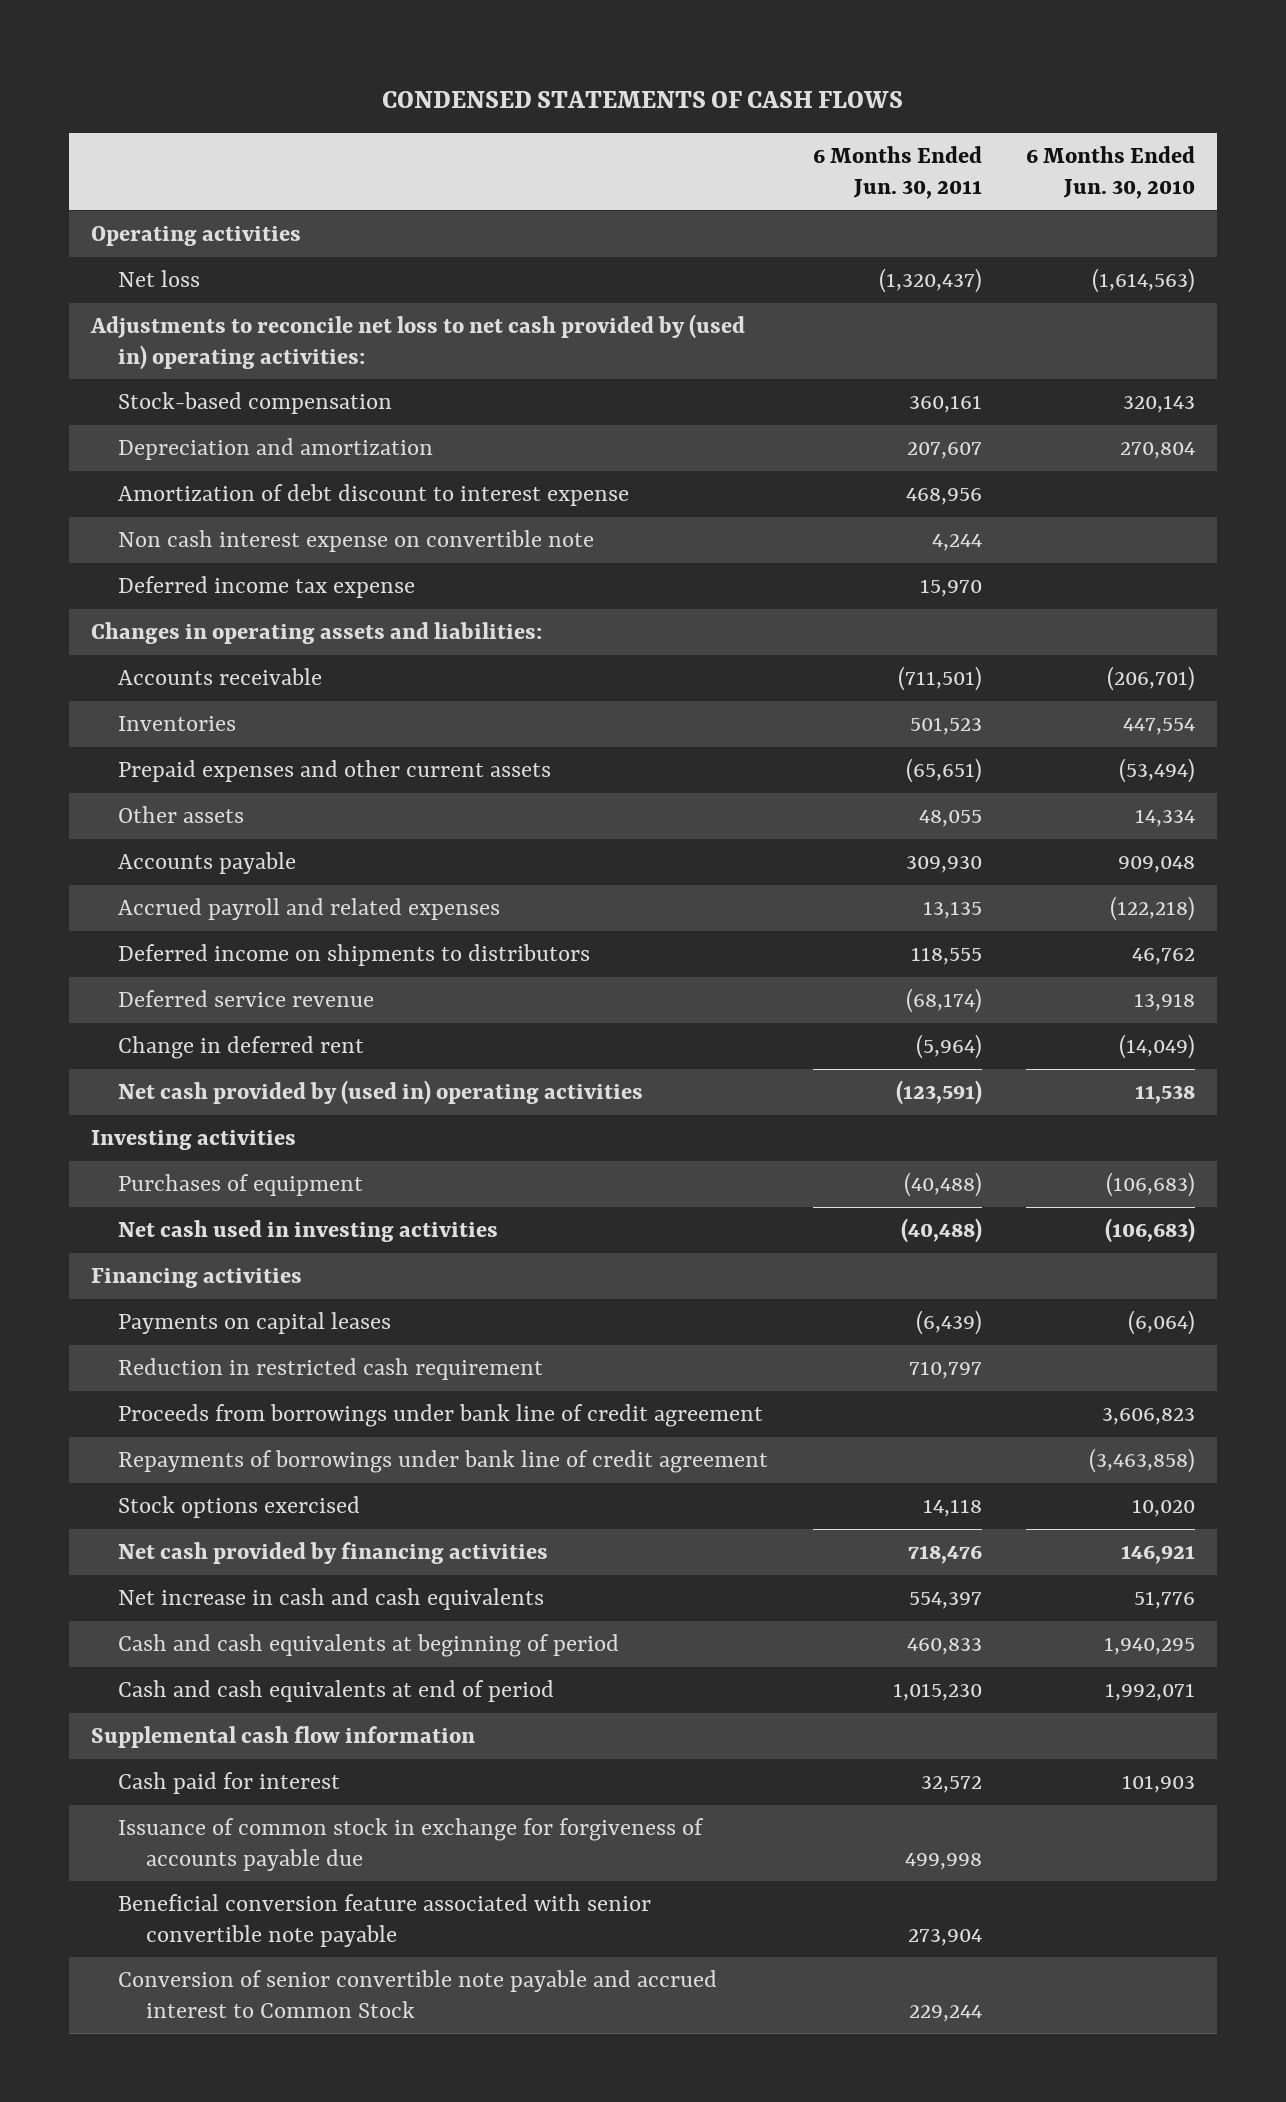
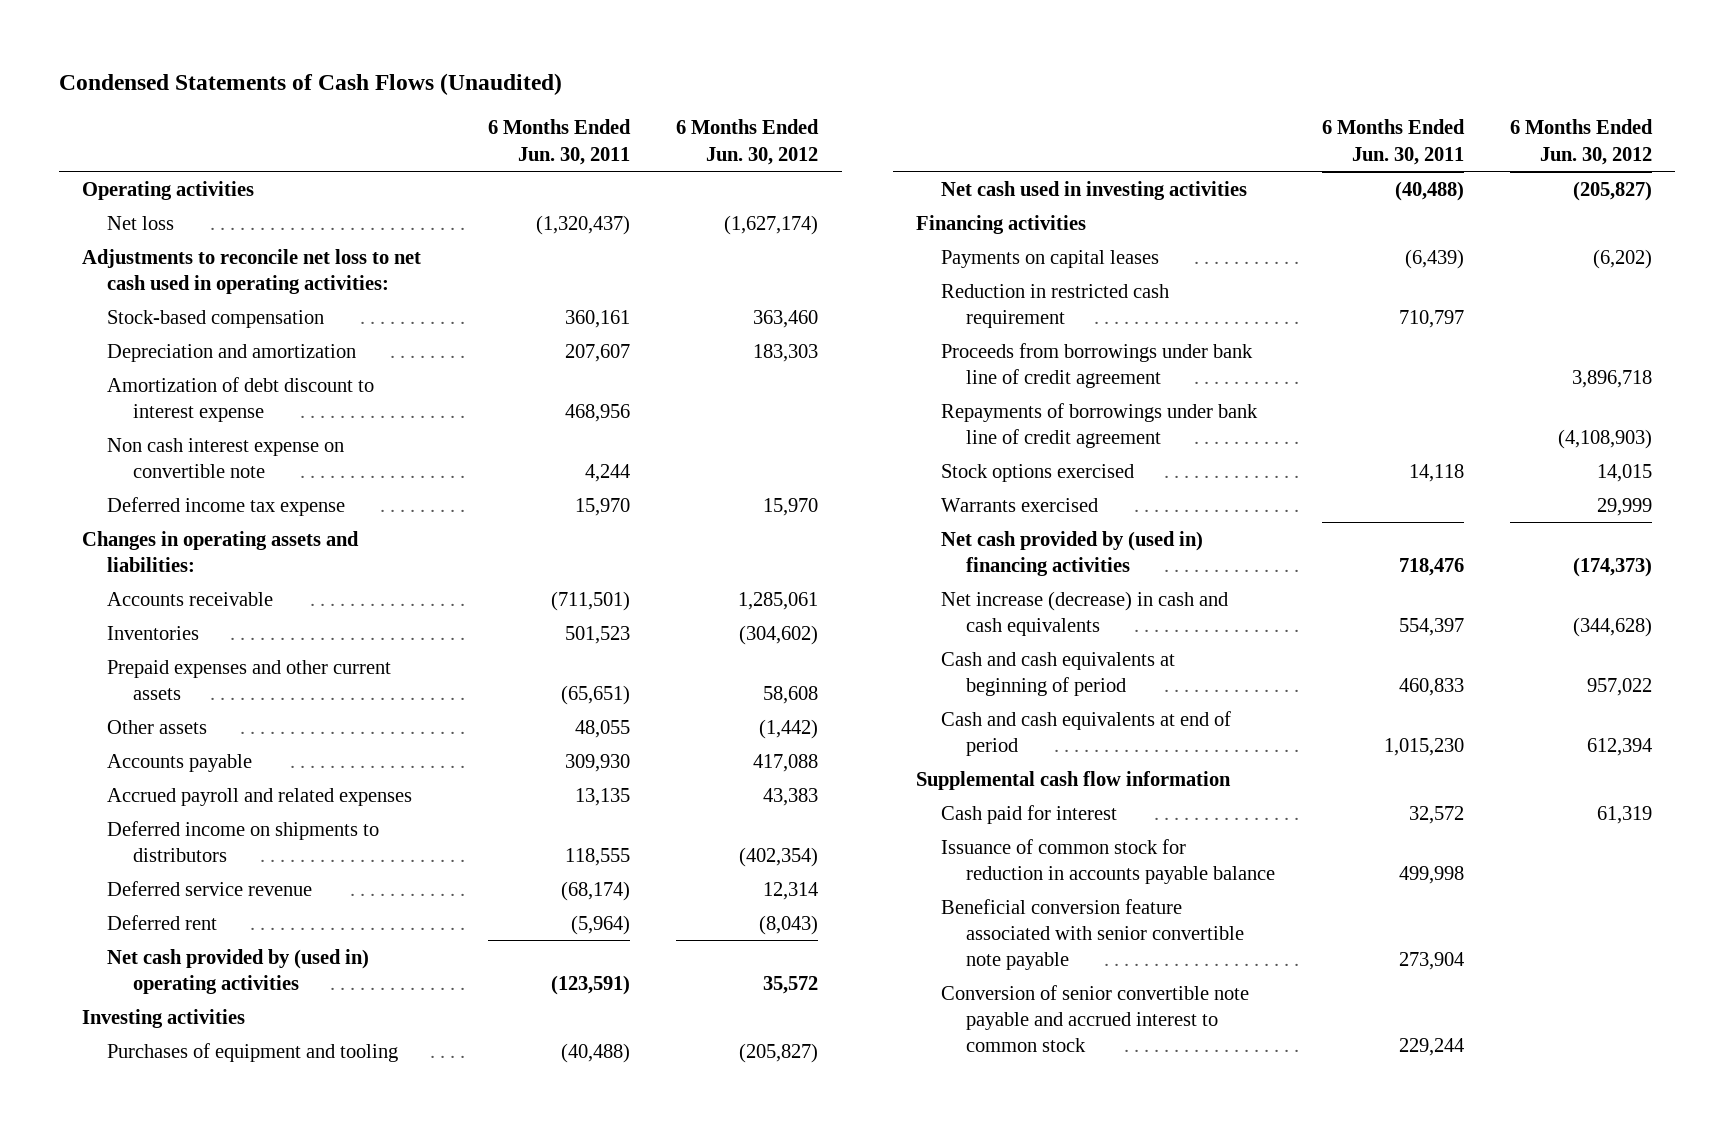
[381,90,903,108] CONDENSED STATEMENTS OF CASH FLOWS -> [58,73,562,96] Condensed Statements of Cash Flows (Unaudited)
[1025,146,1195,200] 6 Months Ended Jun. 30, 2010 -> none
none -> [676,119,820,165] 6 Months Ended Jun. 30, 2012
[89,313,745,370] Adjustments to reconcile net loss to net cash provided by (used in) operating activities: -> [81,248,421,294] Adjustments to reconcile net loss to net cash used in operating activities:
[118,1035,365,1059] Change in deferred rent -> [107,914,218,930] Deferred rent
[118,1173,364,1196] Purchases of equipment -> [107,1042,399,1062] Purchases of equipment and tooling
none -> [941,497,1099,512] Warrants exercised
[118,1541,549,1564] Net cash provided by financing activities -> [941,530,1204,576] Net cash provided by (used in) financing activities
[118,1587,545,1610] Net increase in cash and cash equivalents -> [941,590,1229,636] Net increase (decrease) in cash and cash equivalents
[118,1817,705,1871] Issuance of common stock in exchange for forgiveness of accounts payable due -> [941,838,1276,884] Issuance of common stock for reduction in accounts payable balance
[118,1969,718,2018] Conversion of senior convertible note payable and accrued interest to Common Stock -> [941,984,1250,1053] Conversion of senior convertible note payable and accrued interest to common stock

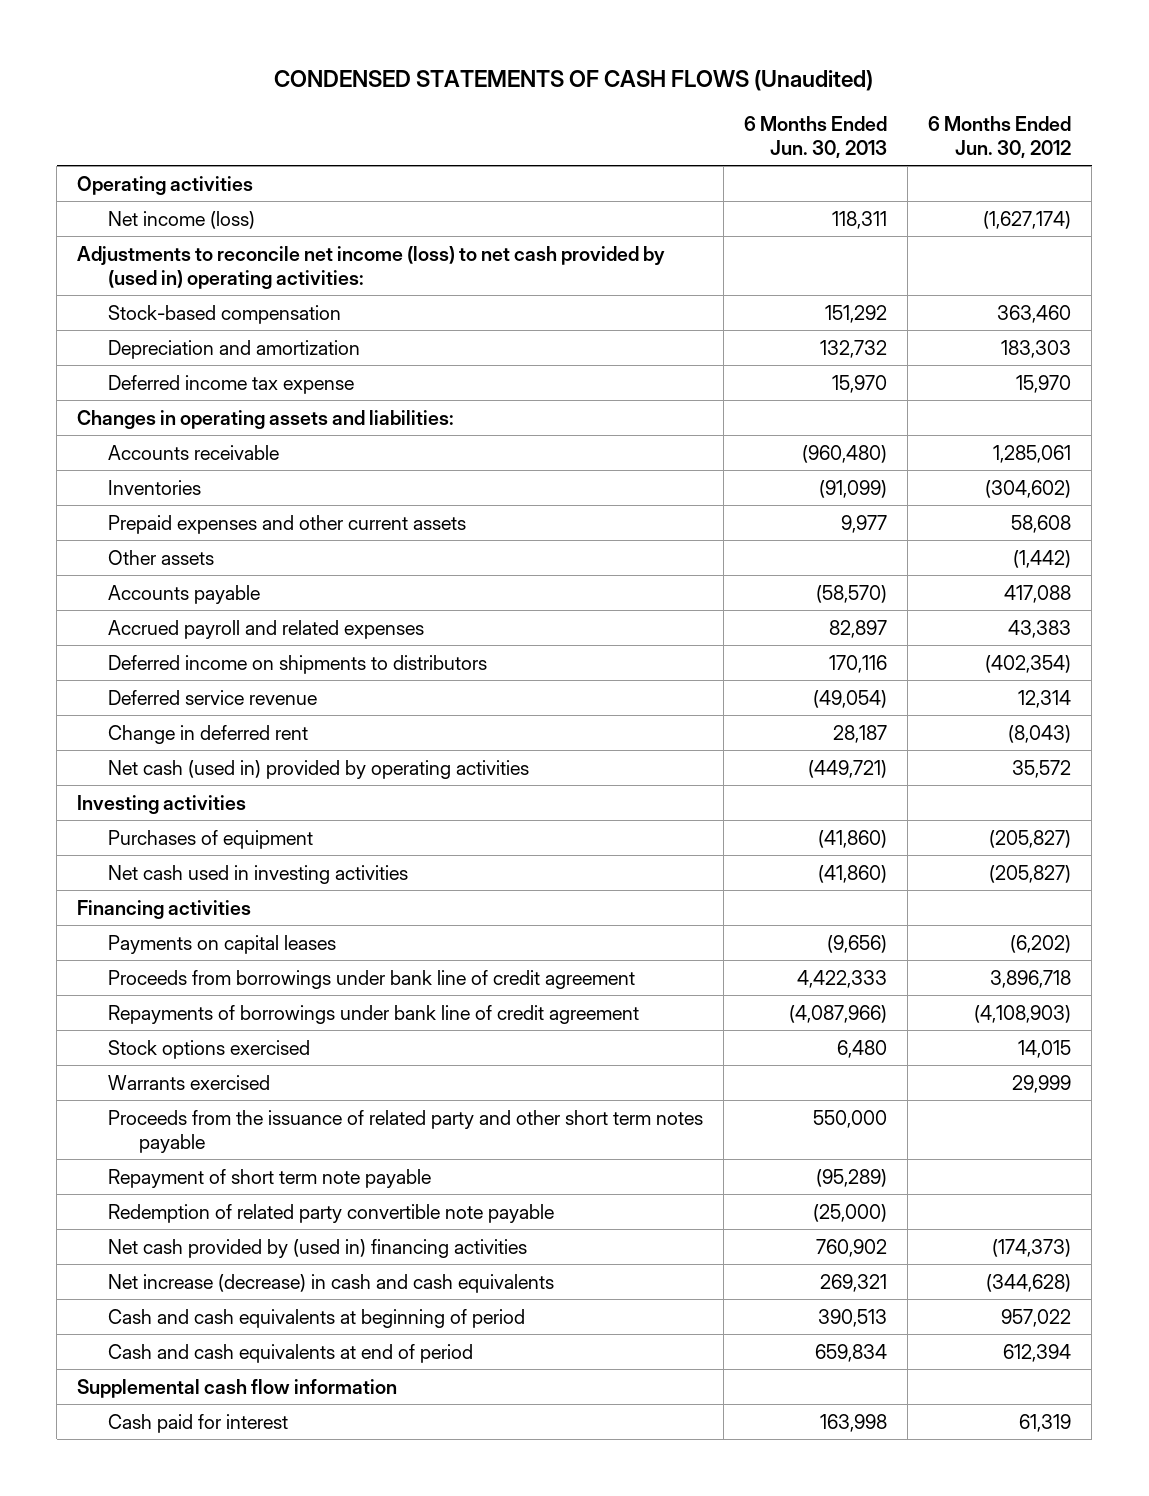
[58,73,562,96] Condensed Statements of Cash Flows (Unaudited) -> [274,69,874,91] CONDENSED STATEMENTS OF CASH FLOWS (Unaudited)
[487,119,631,165] 6 Months Ended Jun. 30, 2011 -> none
none -> [744,115,888,159] 6 Months Ended Jun. 30, 2013
[107,215,175,230] Net loss -> [107,210,255,229] Net income (loss)
[81,248,421,294] Adjustments to reconcile net loss to net cash used in operating activities: -> [77,245,666,289] Adjustments to reconcile net income (loss) to net cash provided by (used in) operating activities:
[107,376,375,422] Amortization of debt discount to interest expense -> none
[107,437,345,478] Non cash interest expense on convertible note -> none
[107,914,218,930] Deferred rent -> [107,724,308,744] Change in deferred rent
[107,948,370,994] Net cash provided by (used in) operating activities -> [107,759,529,779] Net cash (used in) provided by operating activities
[107,1042,399,1062] Purchases of equipment and tooling -> [107,829,313,849] Purchases of equipment
[941,283,1170,328] Reduction in restricted cash requirement -> none
none -> [107,1109,703,1153] Proceeds from the issuance of related party and other short term notes payable
none -> [107,1168,431,1188] Repayment of short term note payable
none -> [107,1203,554,1223] Redemption of related party convertible note payable
[941,838,1276,884] Issuance of common stock for reduction in accounts payable balance -> none
[941,898,1245,971] Beneficial conversion feature associated with senior convertible note payable -> none
[941,984,1250,1053] Conversion of senior convertible note payable and accrued interest to common stock -> none

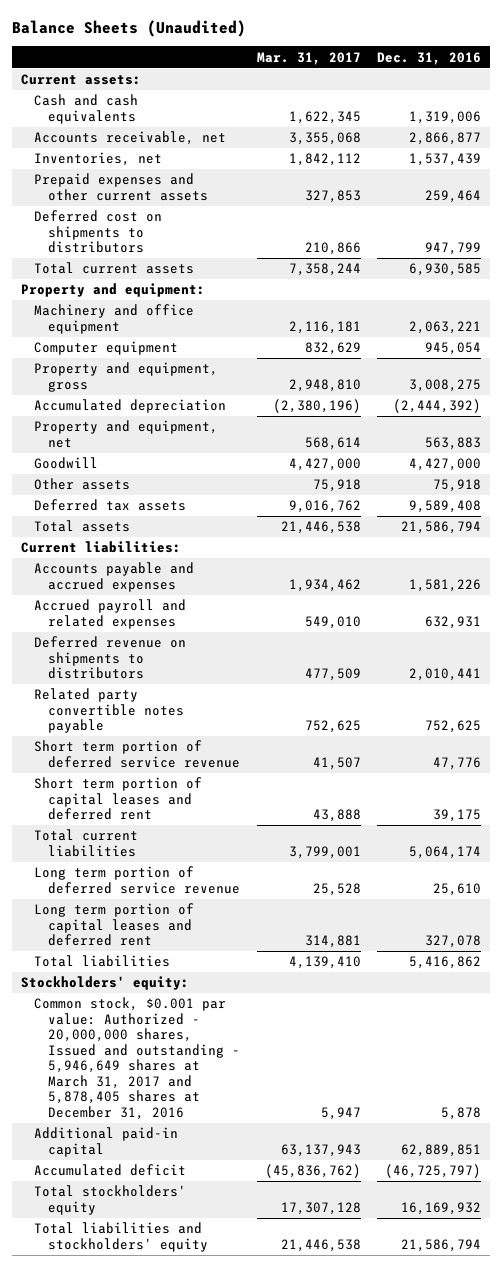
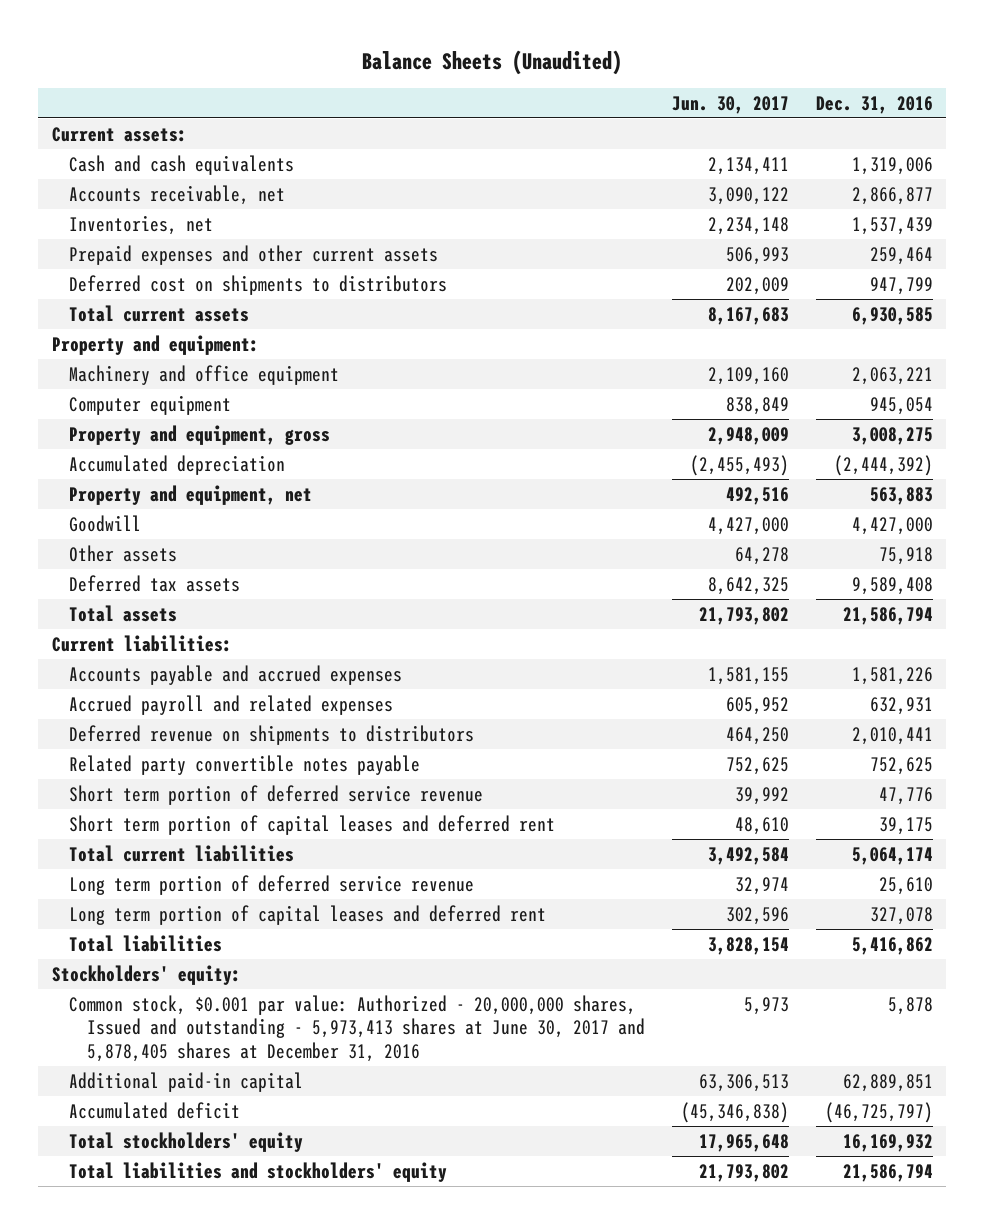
[256,51,361,65] Mar. 31, 2017 -> none
none -> [671,95,789,114] Jun. 30, 2017
[34,997,241,1120] Common stock, $0.001 par value: Authorized - 20,000,000 shares, Issued and outstanding - 5,946,649 shares at March 31, 2017 and 5,878,405 shares at December 31, 2016 -> [69,994,646,1063] Common stock, $0.001 par value: Authorized - 20,000,000 shares, Issued and outstanding - 5,973,413 shares at June 30, 2017 and 5,878,405 shares at December 31, 2016

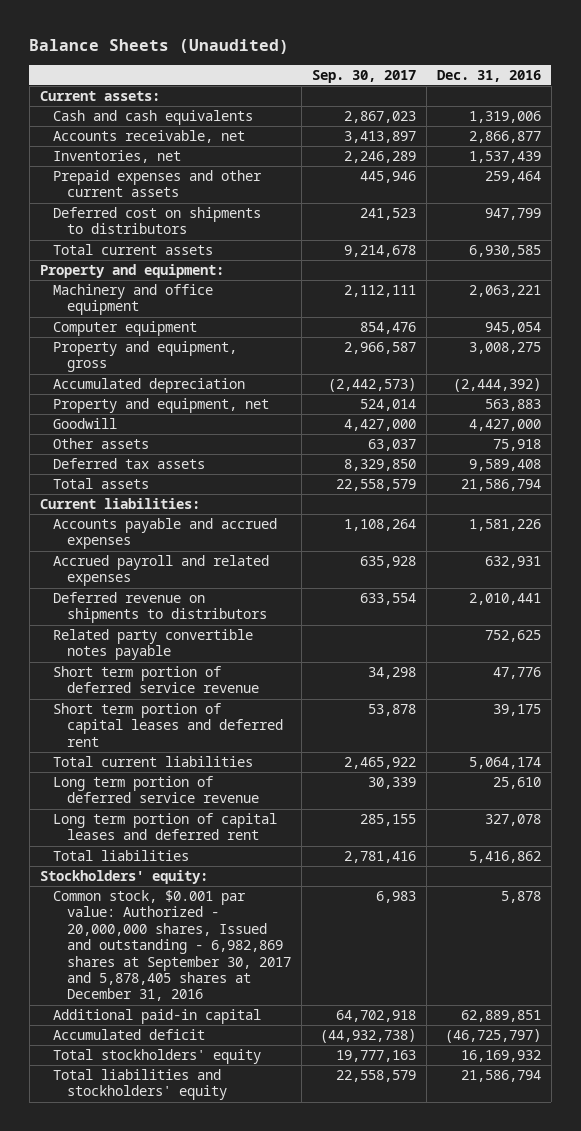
[671,95,789,114] Jun. 30, 2017 -> none
none -> [311,69,416,83] Sep. 30, 2017
[69,994,646,1063] Common stock, $0.001 par value: Authorized - 20,000,000 shares, Issued and outstanding - 5,973,413 shares at June 30, 2017 and 5,878,405 shares at December 31, 2016 -> [53,890,291,1002] Common stock, $0.001 par value: Authorized - 20,000,000 shares, Issued and outstanding - 6,982,869 shares at September 30, 2017 and 5,878,405 shares at December 31, 2016

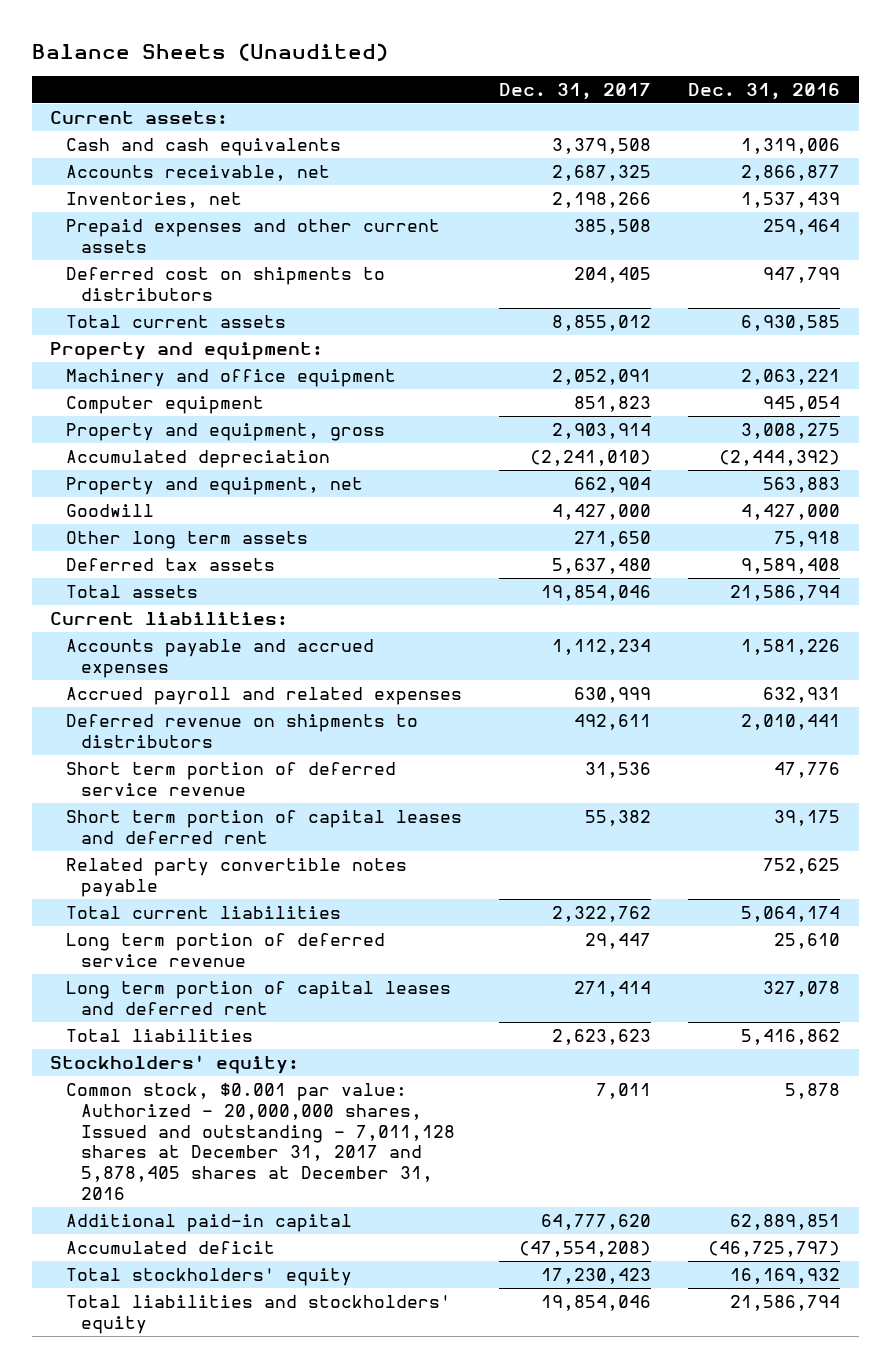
[311,69,416,83] Sep. 30, 2017 -> none
none -> [498,83,651,101] Dec. 31, 2017
[53,438,150,450] Other assets -> [65,530,308,549] Other long term assets
[53,629,254,661] Related party convertible notes payable -> [65,857,407,897] Related party convertible notes payable
[53,890,291,1002] Common stock, $0.001 par value: Authorized - 20,000,000 shares, Issued and outstanding - 6,982,869 shares at September 30, 2017 and 5,878,405 shares at December 31, 2016 -> [65,1082,455,1201] Common stock, $0.001 par value: Authorized - 20,000,000 shares, Issued and outstanding - 7,011,128 shares at December 31, 2017 and 5,878,405 shares at December 31, 2016

